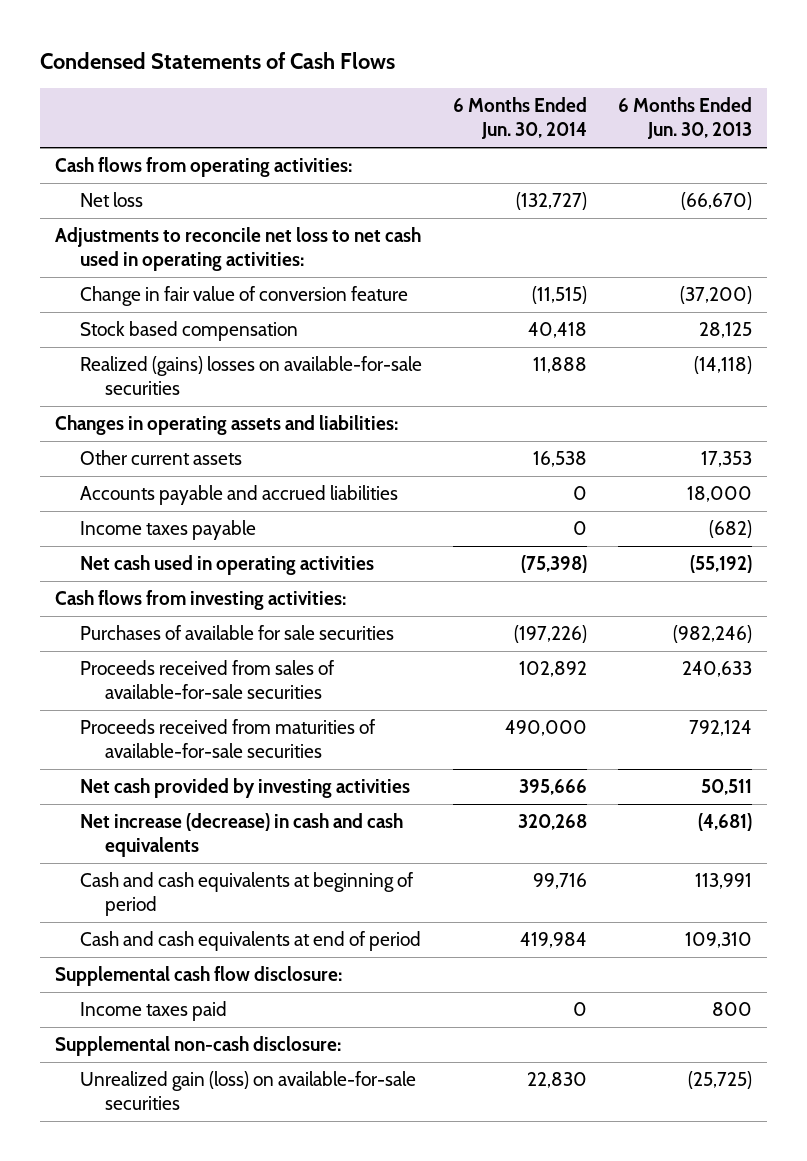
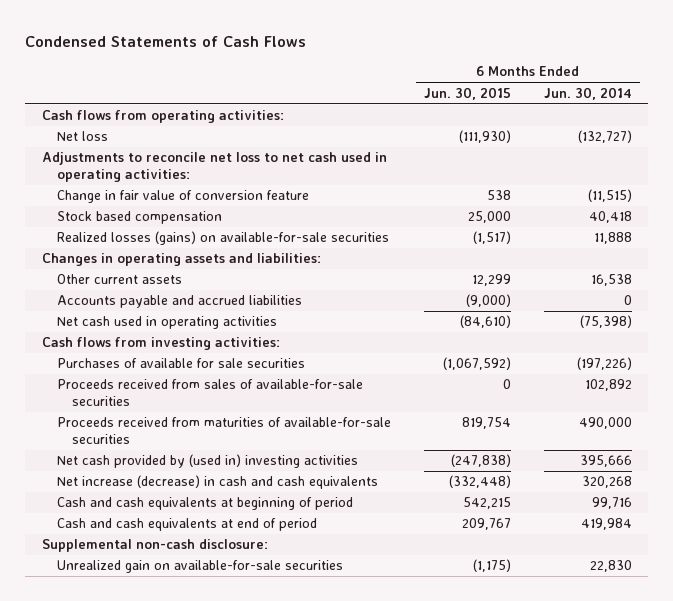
[617,97,752,140] 6 Months Ended Jun. 30, 2013 -> none
none -> [423,86,511,100] Jun. 30, 2015
[80,356,423,396] Realized (gains) losses on available-for-sale securities -> [56,231,389,246] Realized losses (gains) on available-for-sale securities
[80,520,257,541] Income taxes payable -> none
[80,778,411,799] Net cash provided by investing activities -> [56,454,358,469] Net cash provided by (used in) investing activities
[55,966,343,987] Supplemental cash flow disclosure: -> none
[80,1001,228,1022] Income taxes paid -> none
[80,1071,417,1111] Unrealized gain (loss) on available-for-sale securities -> [56,560,343,574] Unrealized gain on available-for-sale securities

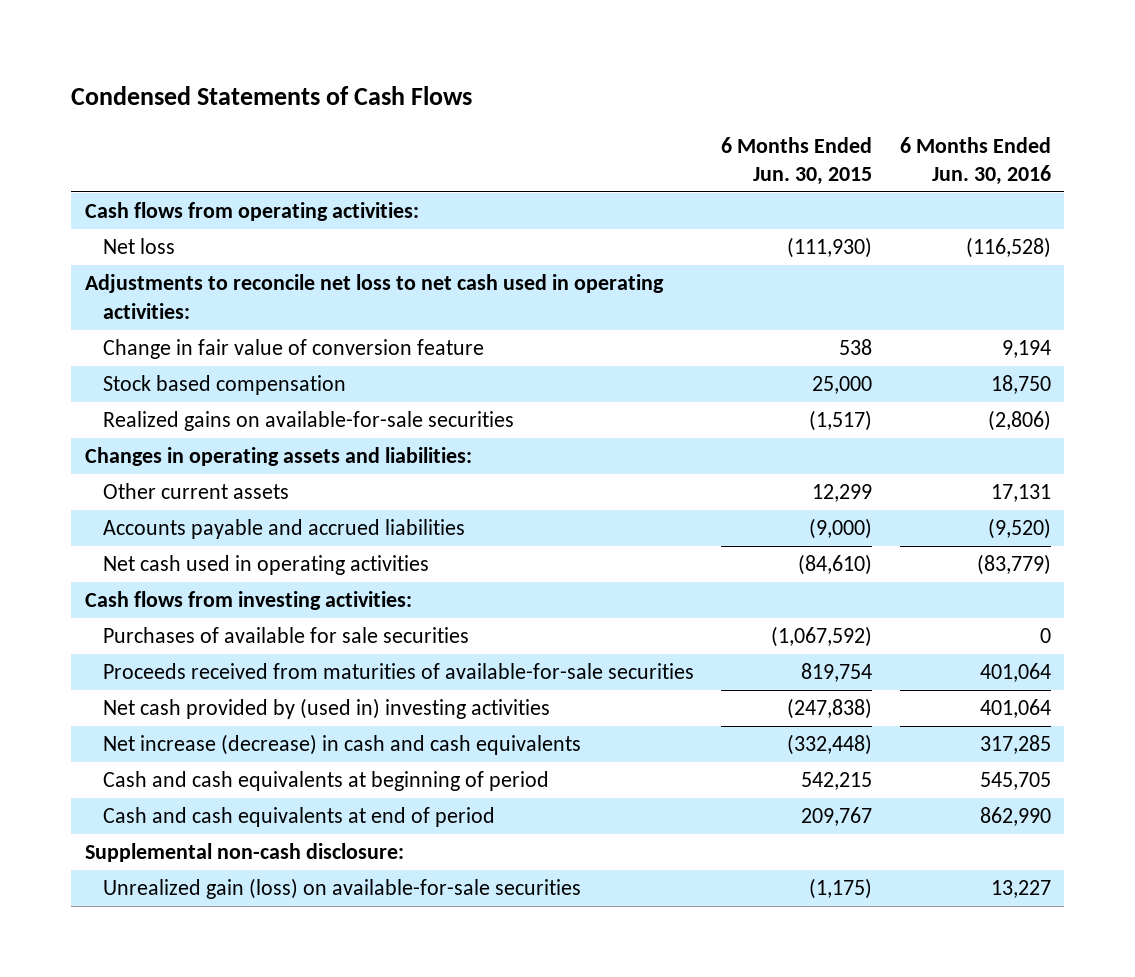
[543,86,632,100] Jun. 30, 2014 -> none
none -> [899,136,1051,185] 6 Months Ended Jun. 30, 2016
[56,231,389,246] Realized losses (gains) on available-for-sale securities -> [102,411,514,432] Realized gains on available-for-sale securities
[56,379,363,407] Proceeds received from sales of available-for-sale securities -> none
[56,560,343,574] Unrealized gain on available-for-sale securities -> [102,878,581,900] Unrealized gain (loss) on available-for-sale securities

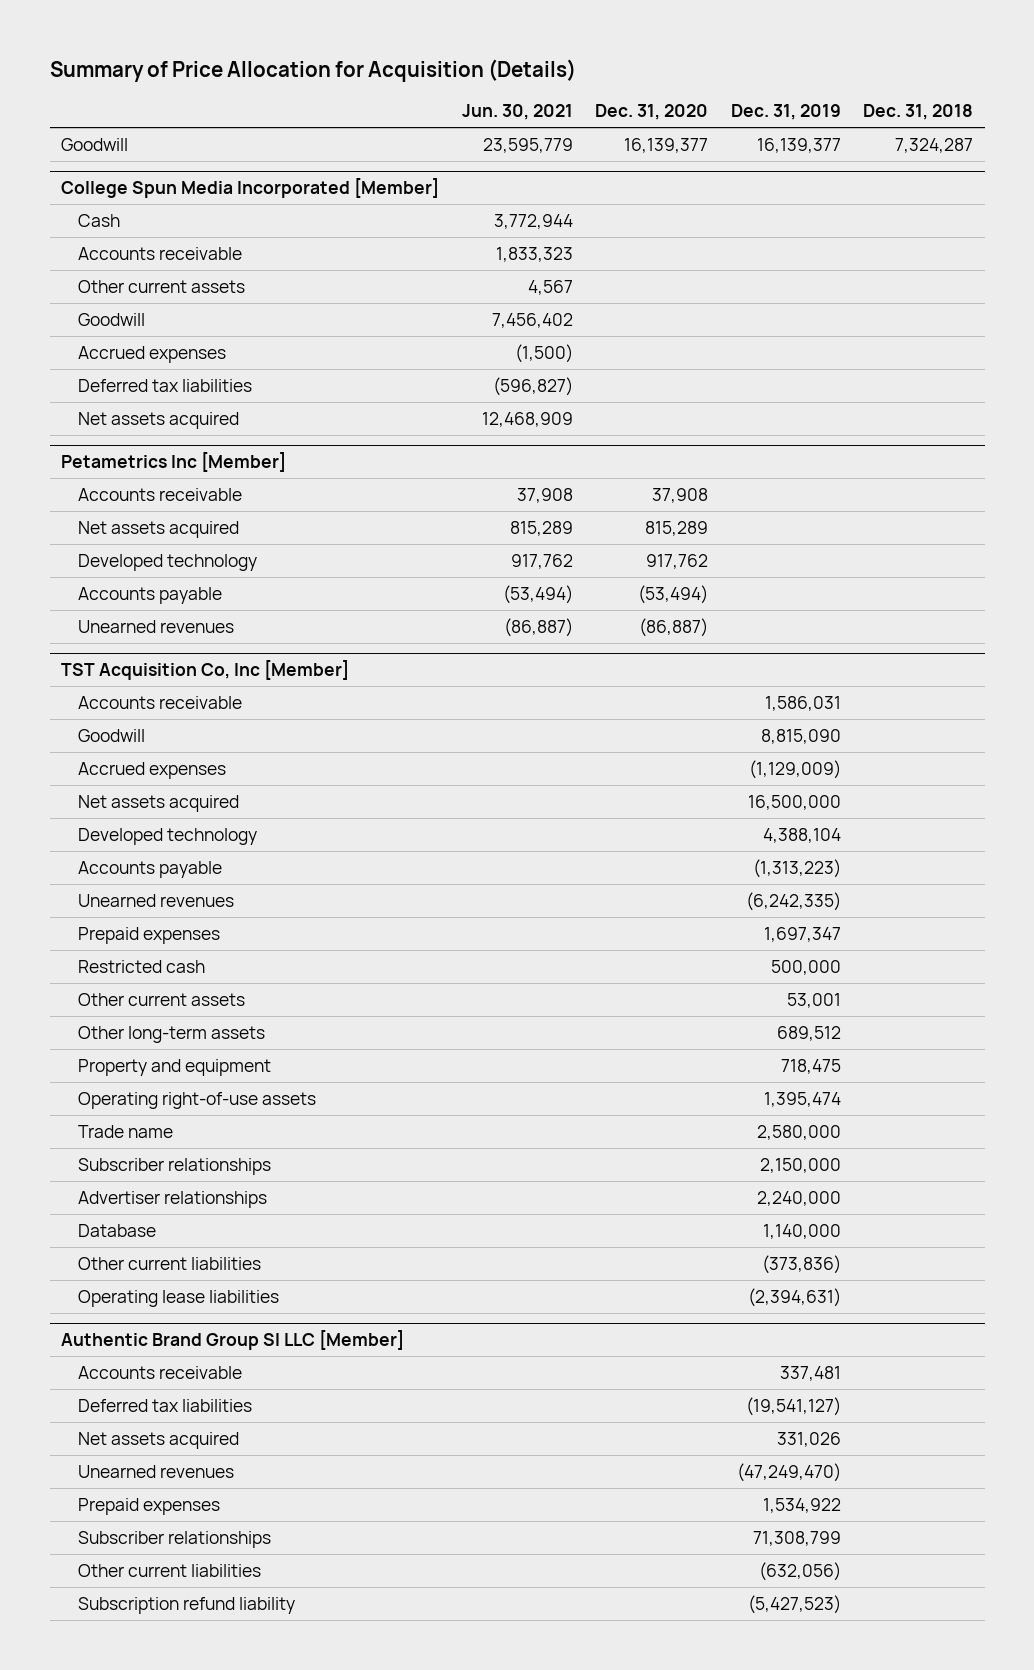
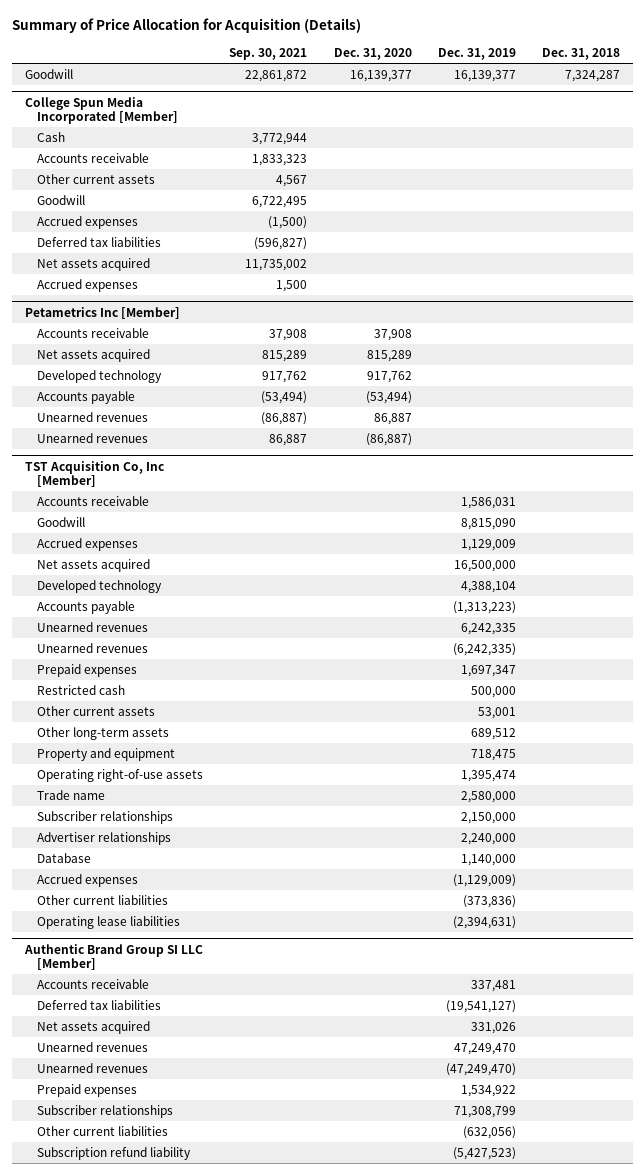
[461,104,573,121] Jun. 30, 2021 -> none
none -> [229,48,308,61] Sep. 30, 2021
none -> [37,279,139,293] Accrued expenses
none -> [37,412,149,423] Unearned revenues
none -> [37,538,139,552] Accrued expenses
none -> [37,622,149,633] Unearned revenues
[78,761,227,779] Accrued expenses -> [37,874,139,888] Accrued expenses
none -> [37,1042,149,1053] Unearned revenues

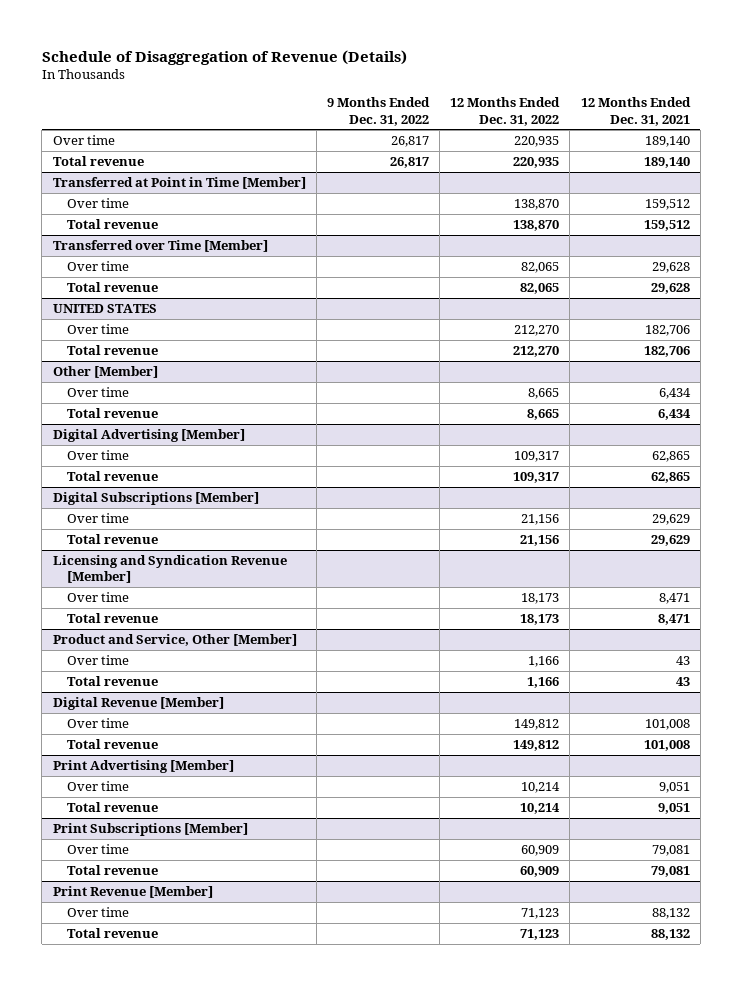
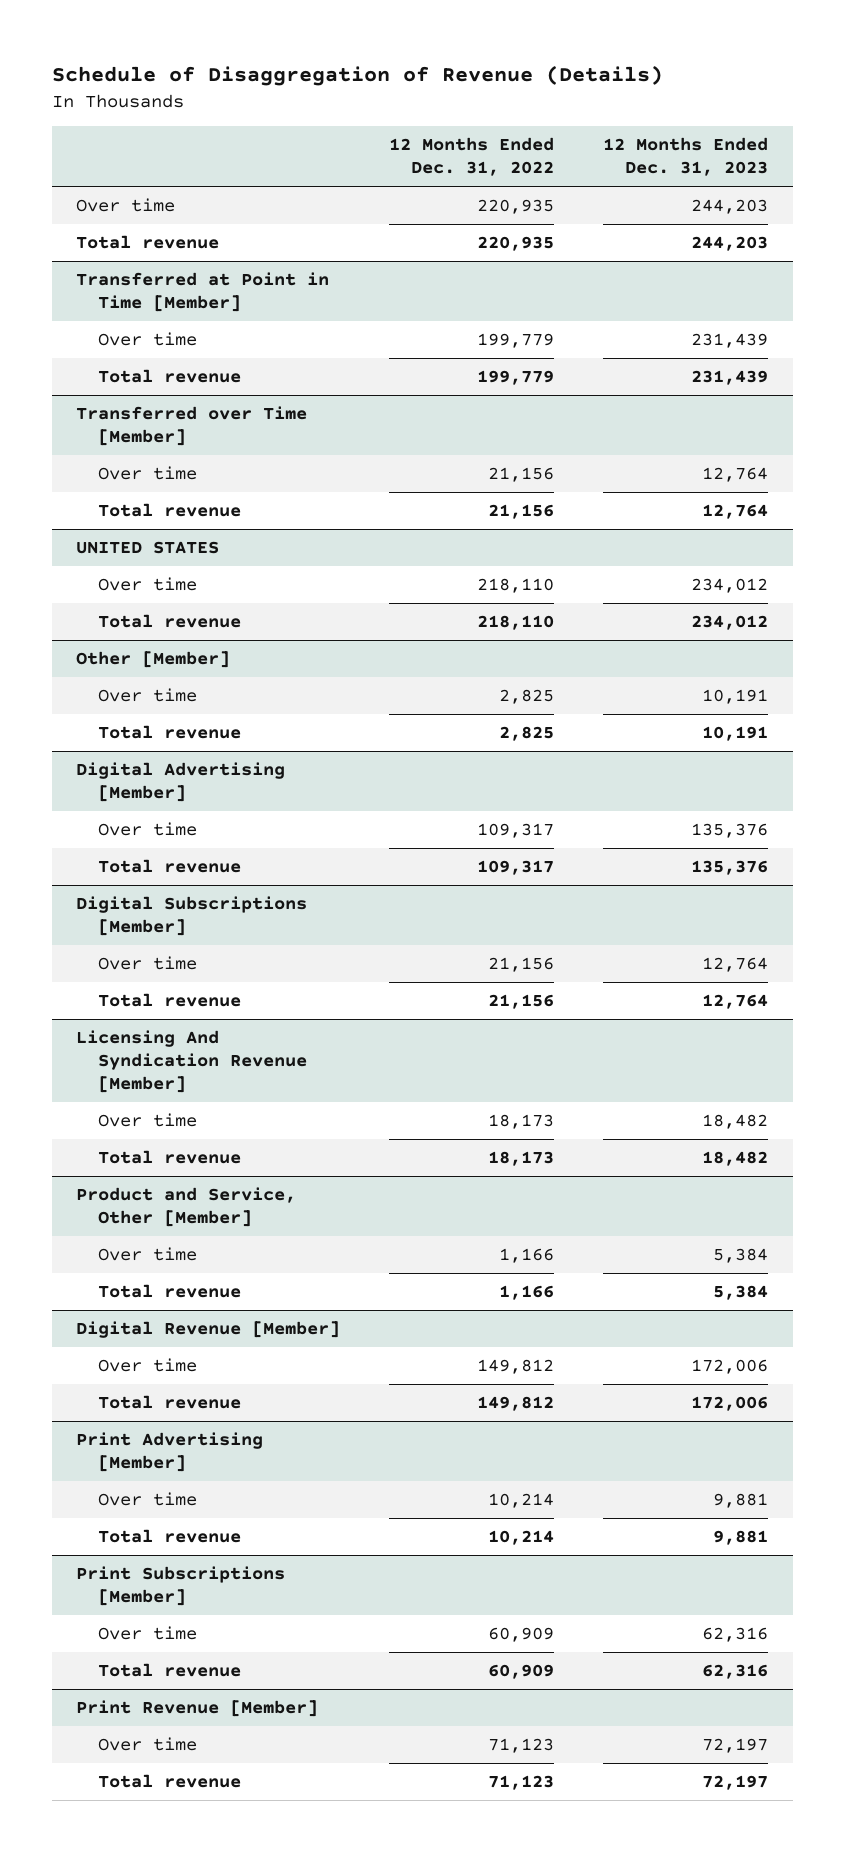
[326,97,430,126] 9 Months Ended Dec. 31, 2022 -> none
[580,97,691,126] 12 Months Ended Dec. 31, 2021 -> none
none -> [603,137,769,177] 12 Months Ended Dec. 31, 2023
[514,199,560,211] 138,870 -> [477,332,555,348] 199,779
[513,220,560,232] 138,870 -> [477,369,555,385] 199,779
[521,262,560,274] 82,065 -> [488,466,555,482] 21,156
[520,283,560,295] 82,065 -> [488,503,555,519] 21,156
[514,325,560,337] 212,270 -> [477,577,555,593] 218,110
[513,346,560,358] 212,270 -> [477,614,555,630] 218,110
[528,388,560,400] 8,665 -> [499,688,555,704] 2,825
[527,409,560,421] 8,665 -> [499,725,555,741] 2,825
[52,555,287,584] Licensing and Syndication Revenue [Member] -> [76,1029,307,1094] Licensing And Syndication Revenue [Member]

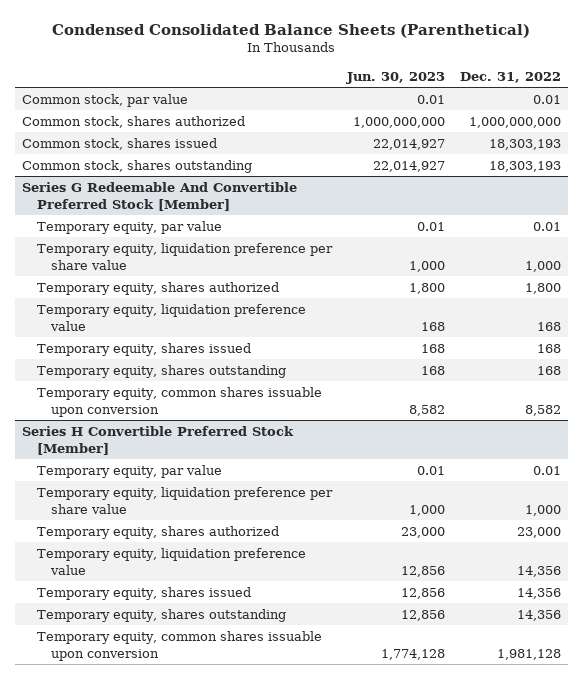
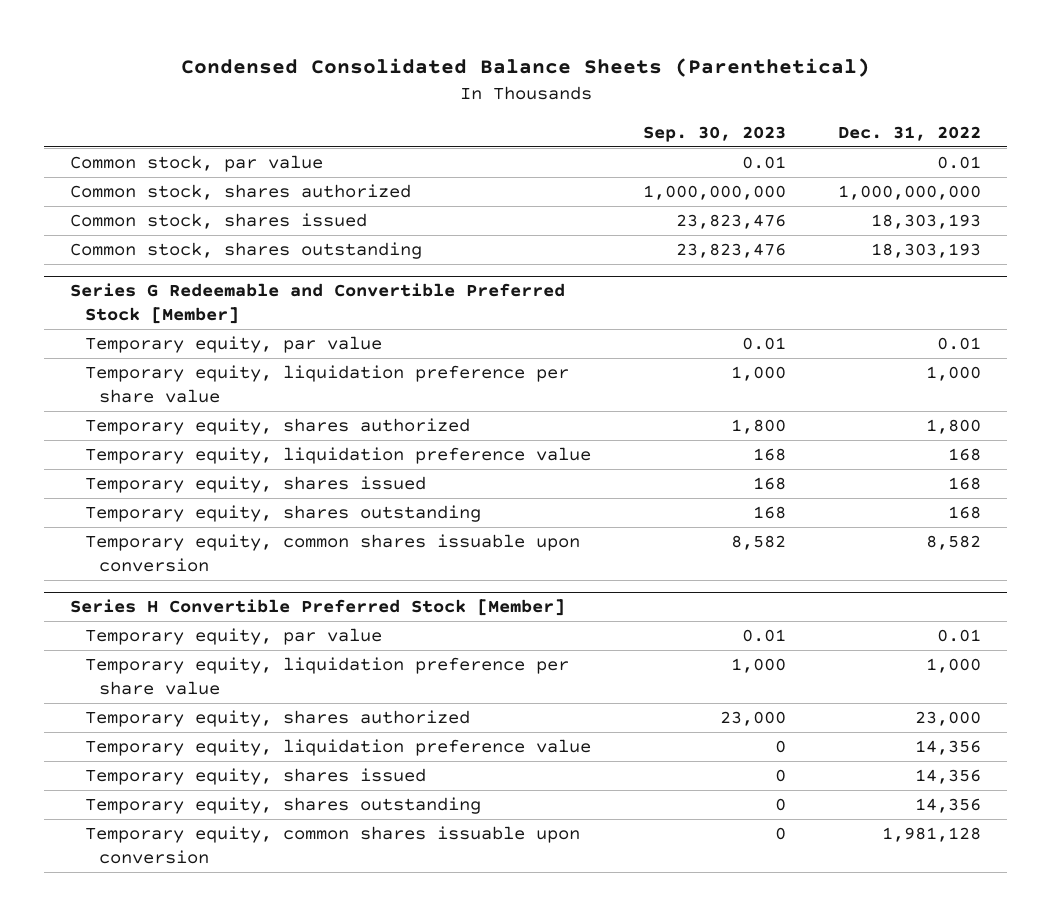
[345,71,445,84] Jun. 30, 2023 -> none
none -> [642,125,786,142] Sep. 30, 2023
[22,181,298,211] Series G Redeemable And Convertible Preferred Stock [Member] -> [70,283,566,325] Series G Redeemable and Convertible Preferred Stock [Member]

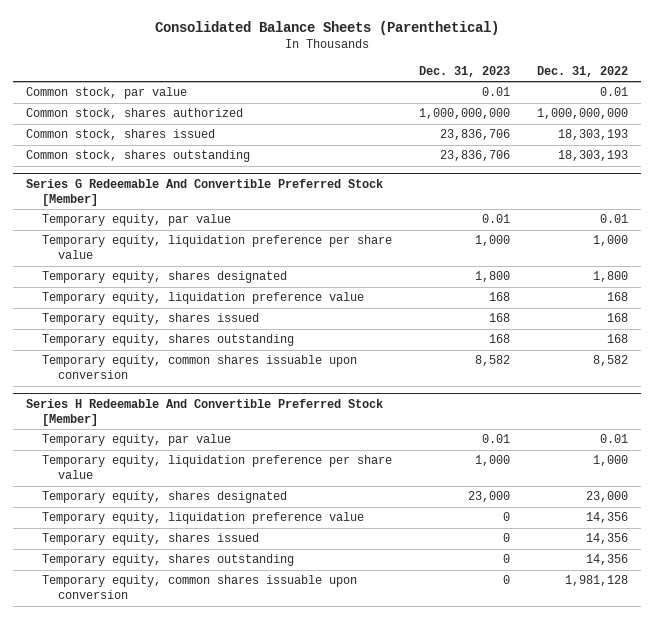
[180,58,870,78] Condensed Consolidated Balance Sheets (Parenthetical) -> [155,20,500,35] Consolidated Balance Sheets (Parenthetical)
[642,125,786,142] Sep. 30, 2023 -> none
none -> [419,65,511,77] Dec. 31, 2023
[70,283,566,325] Series G Redeemable and Convertible Preferred Stock [Member] -> [26,178,384,206] Series G Redeemable And Convertible Preferred Stock [Member]
[84,418,470,436] Temporary equity, shares authorized -> [42,271,288,284] Temporary equity, shares designated
[70,599,566,617] Series H Convertible Preferred Stock [Member] -> [26,398,384,426] Series H Redeemable And Convertible Preferred Stock [Member]
[84,710,470,728] Temporary equity, shares authorized -> [42,491,288,504] Temporary equity, shares designated

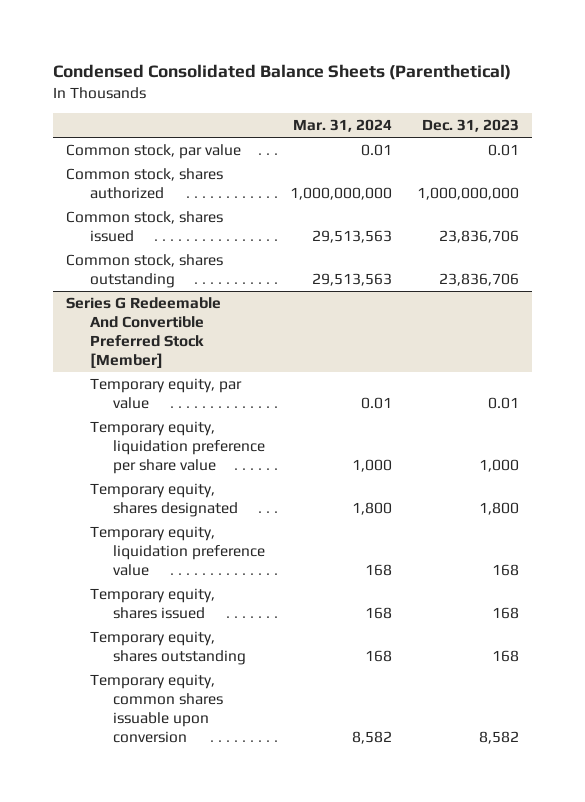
[155,20,500,35] Consolidated Balance Sheets (Parenthetical) -> [53,63,512,80] Condensed Consolidated Balance Sheets (Parenthetical)
[536,65,628,77] Dec. 31, 2022 -> none
none -> [293,119,393,133] Mar. 31, 2024
[26,398,384,426] Series H Redeemable And Convertible Preferred Stock [Member] -> none
[42,434,232,447] Temporary equity, par value -> none
[42,455,393,480] Temporary equity, liquidation preference per share value -> none
[42,491,288,504] Temporary equity, shares designated -> none
[42,512,365,525] Temporary equity, liquidation preference value -> none
[42,533,260,546] Temporary equity, shares issued -> none
[42,554,295,567] Temporary equity, shares outstanding -> none
[42,575,358,600] Temporary equity, common shares issuable upon conversion -> none

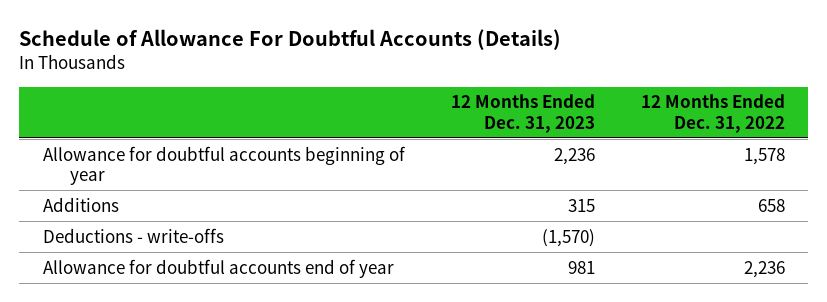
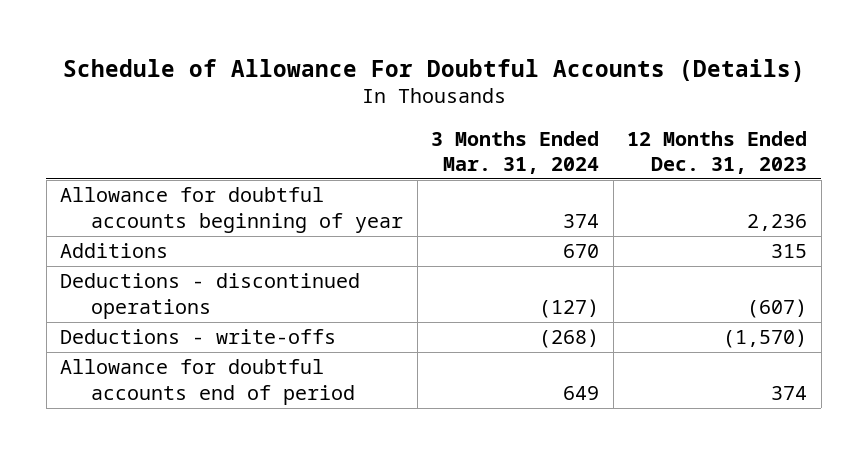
[640,94,785,133] 12 Months Ended Dec. 31, 2022 -> none
none -> [431,130,600,174] 3 Months Ended Mar. 31, 2024
none -> [60,273,361,319] Deductions - discontinued operations
[42,258,394,278] Allowance for doubtful accounts end of year -> [60,359,356,405] Allowance for doubtful accounts end of period
[567,260,595,274] 981 -> [771,385,808,400] 374

